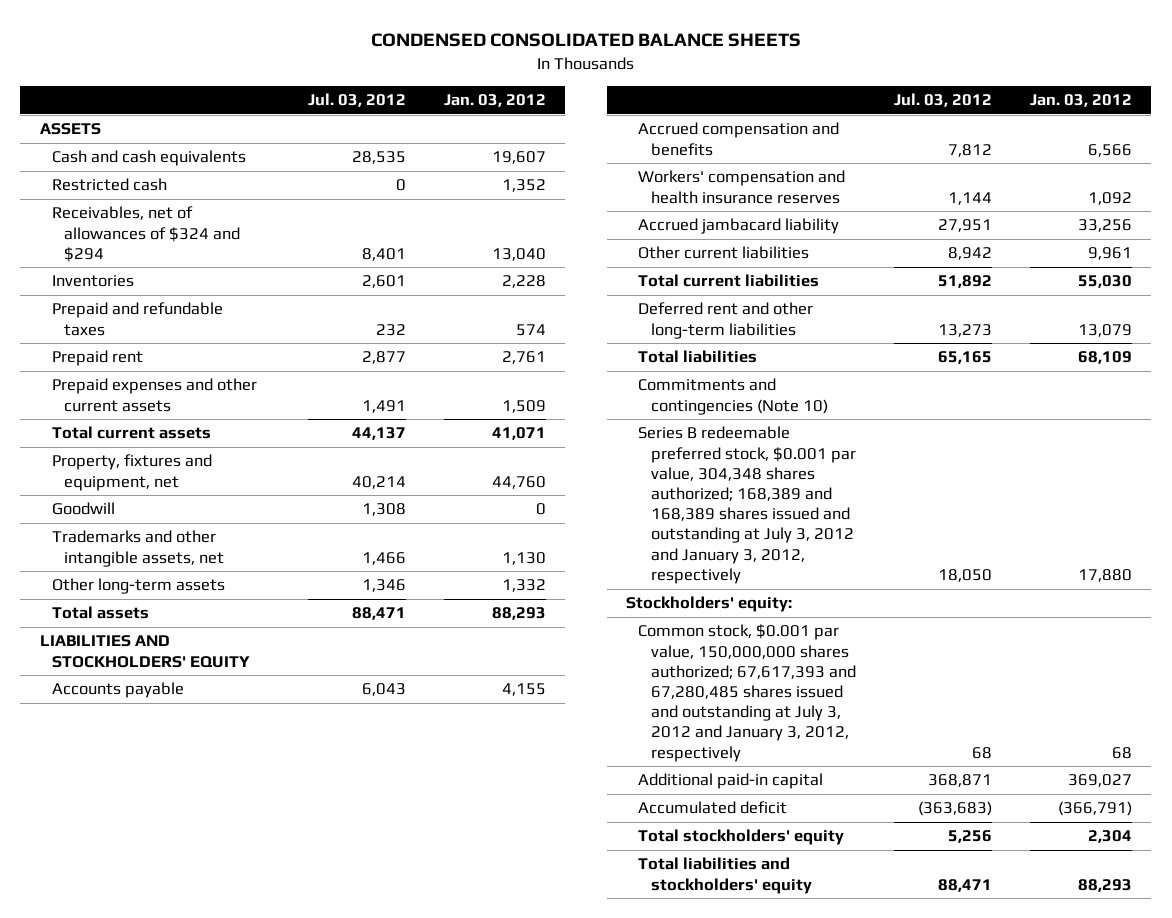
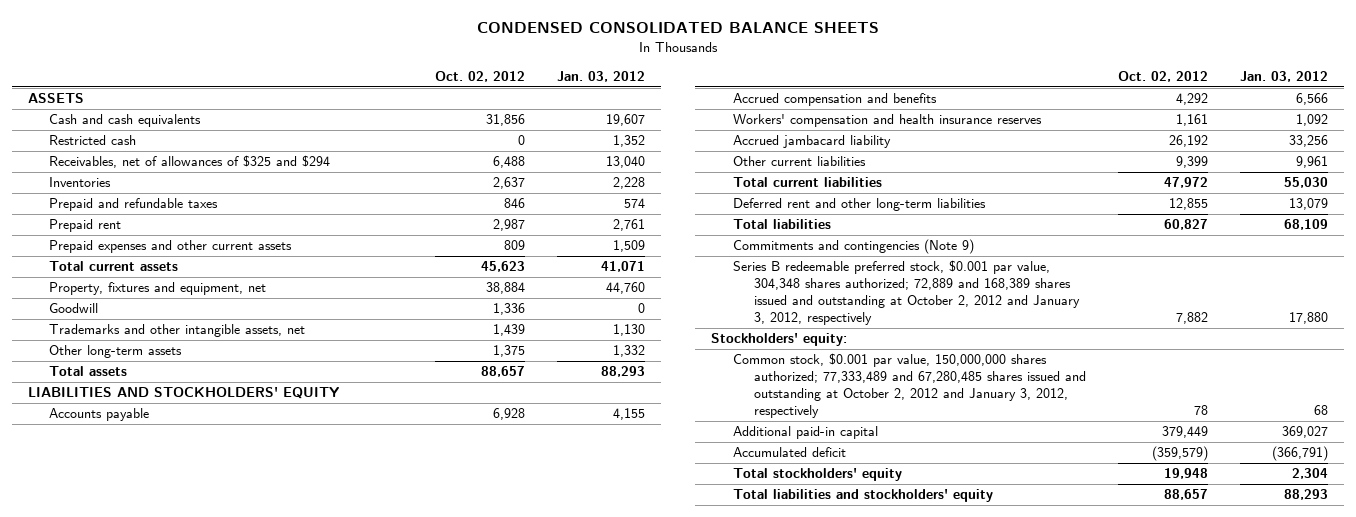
[307,93,406,108] Jul. 03, 2012 -> none
none -> [434,70,525,82] Oct. 02, 2012
[51,206,241,262] Receivables, net of allowances of $324 and $294 -> [49,155,331,169] Receivables, net of allowances of $325 and $294
[638,378,828,415] Commitments and contingencies (Note 10) -> [732,239,974,255] Commitments and contingencies (Note 9)
[638,426,856,584] Series B redeemable preferred stock, $0.001 par value, 304,348 shares authorized; 168,389 and 168,389 shares issued and outstanding at July 3, 2012 and January 3, 2012, respectively -> [732,260,1081,325] Series B redeemable preferred stock, $0.001 par value, 304,348 shares authorized; 72,889 and 168,389 shares issued and outstanding at October 2, 2012 and January 3, 2012, respectively
[638,624,856,762] Common stock, $0.001 par value, 150,000,000 shares authorized; 67,617,393 and 67,280,485 shares issued and outstanding at July 3, 2012 and January 3, 2012, respectively -> [732,353,1087,418] Common stock, $0.001 par value, 150,000,000 shares authorized; 77,333,489 and 67,280,485 shares issued and outstanding at October 2, 2012 and January 3, 2012, respectively

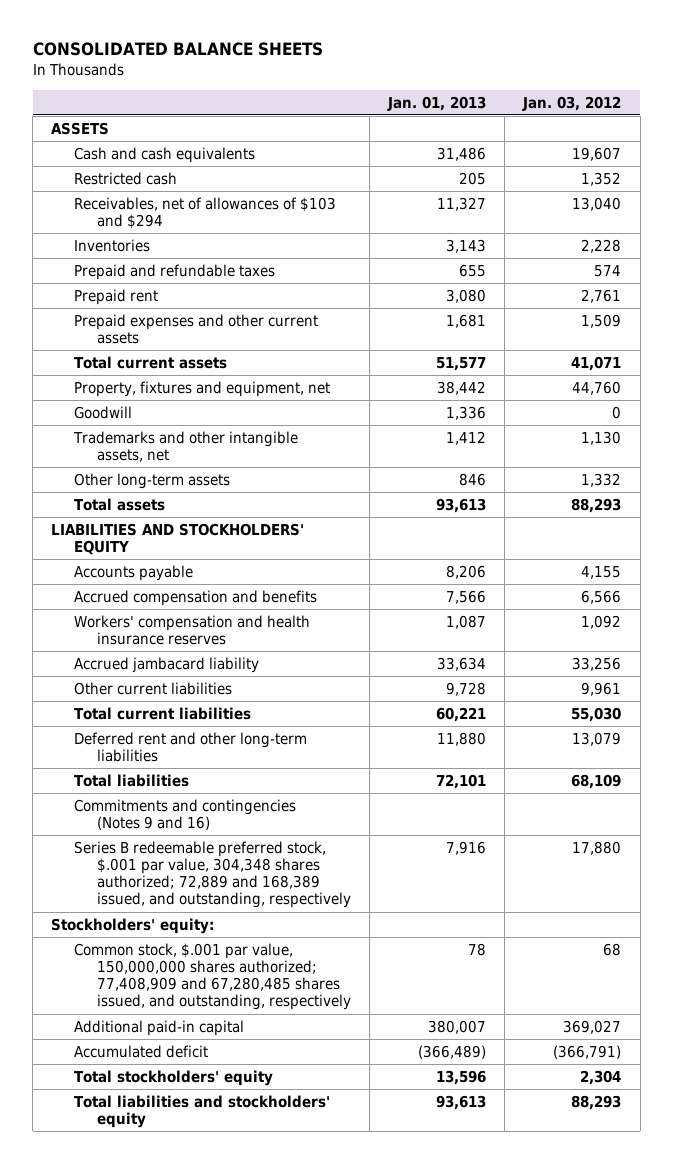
[476,22,879,34] CONDENSED CONSOLIDATED BALANCE SHEETS -> [32,42,323,57] CONSOLIDATED BALANCE SHEETS
[434,70,525,82] Oct. 02, 2012 -> none
none -> [387,95,487,111] Jan. 01, 2013
[49,155,331,169] Receivables, net of allowances of $325 and $294 -> [74,196,337,230] Receivables, net of allowances of $103 and $294
[732,239,974,255] Commitments and contingencies (Note 9) -> [74,798,297,831] Commitments and contingencies (Notes 9 and 16)
[732,260,1081,325] Series B redeemable preferred stock, $0.001 par value, 304,348 shares authorized; 72,889 and 168,389 shares issued and outstanding at October 2, 2012 and January 3, 2012, respectively -> [74,840,352,909] Series B redeemable preferred stock, $.001 par value, 304,348 shares authorized; 72,889 and 168,389 issued, and outstanding, respectively
[732,353,1087,418] Common stock, $0.001 par value, 150,000,000 shares authorized; 77,333,489 and 67,280,485 shares issued and outstanding at October 2, 2012 and January 3, 2012, respectively -> [74,942,352,1011] Common stock, $.001 par value, 150,000,000 shares authorized; 77,408,909 and 67,280,485 shares issued, and outstanding, respectively

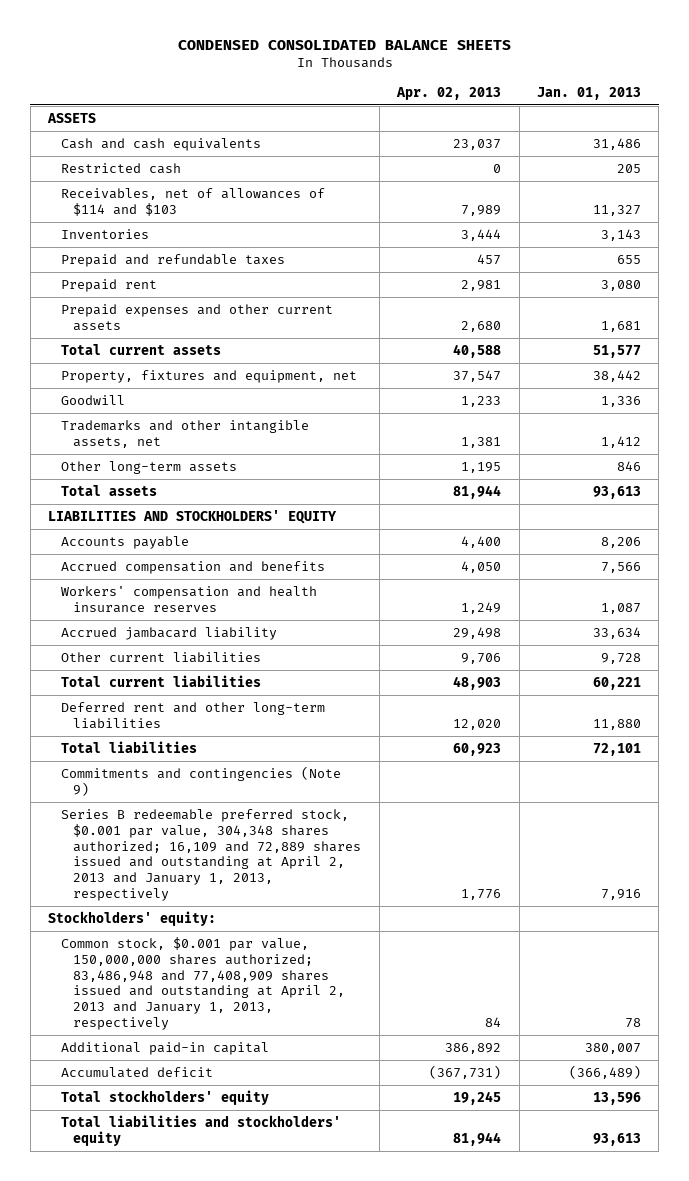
[32,42,323,57] CONSOLIDATED BALANCE SHEETS -> [177,39,511,50] CONDENSED CONSOLIDATED BALANCE SHEETS
[522,95,622,111] Jan. 03, 2012 -> none
none -> [396,86,502,100] Apr. 02, 2013
[74,196,337,230] Receivables, net of allowances of $103 and $294 -> [60,188,325,216] Receivables, net of allowances of $114 and $103
[74,798,297,831] Commitments and contingencies (Notes 9 and 16) -> [60,766,341,796] Commitments and contingencies (Note 9)
[74,840,352,909] Series B redeemable preferred stock, $.001 par value, 304,348 shares authorized; 72,889 and 168,389 issued, and outstanding, respectively -> [60,809,362,901] Series B redeemable preferred stock, $0.001 par value, 304,348 shares authorized; 16,109 and 72,889 shares issued and outstanding at April 2, 2013 and January 1, 2013, respectively
[74,942,352,1011] Common stock, $.001 par value, 150,000,000 shares authorized; 77,408,909 and 67,280,485 shares issued, and outstanding, respectively -> [60,937,346,1030] Common stock, $0.001 par value, 150,000,000 shares authorized; 83,486,948 and 77,408,909 shares issued and outstanding at April 2, 2013 and January 1, 2013, respectively

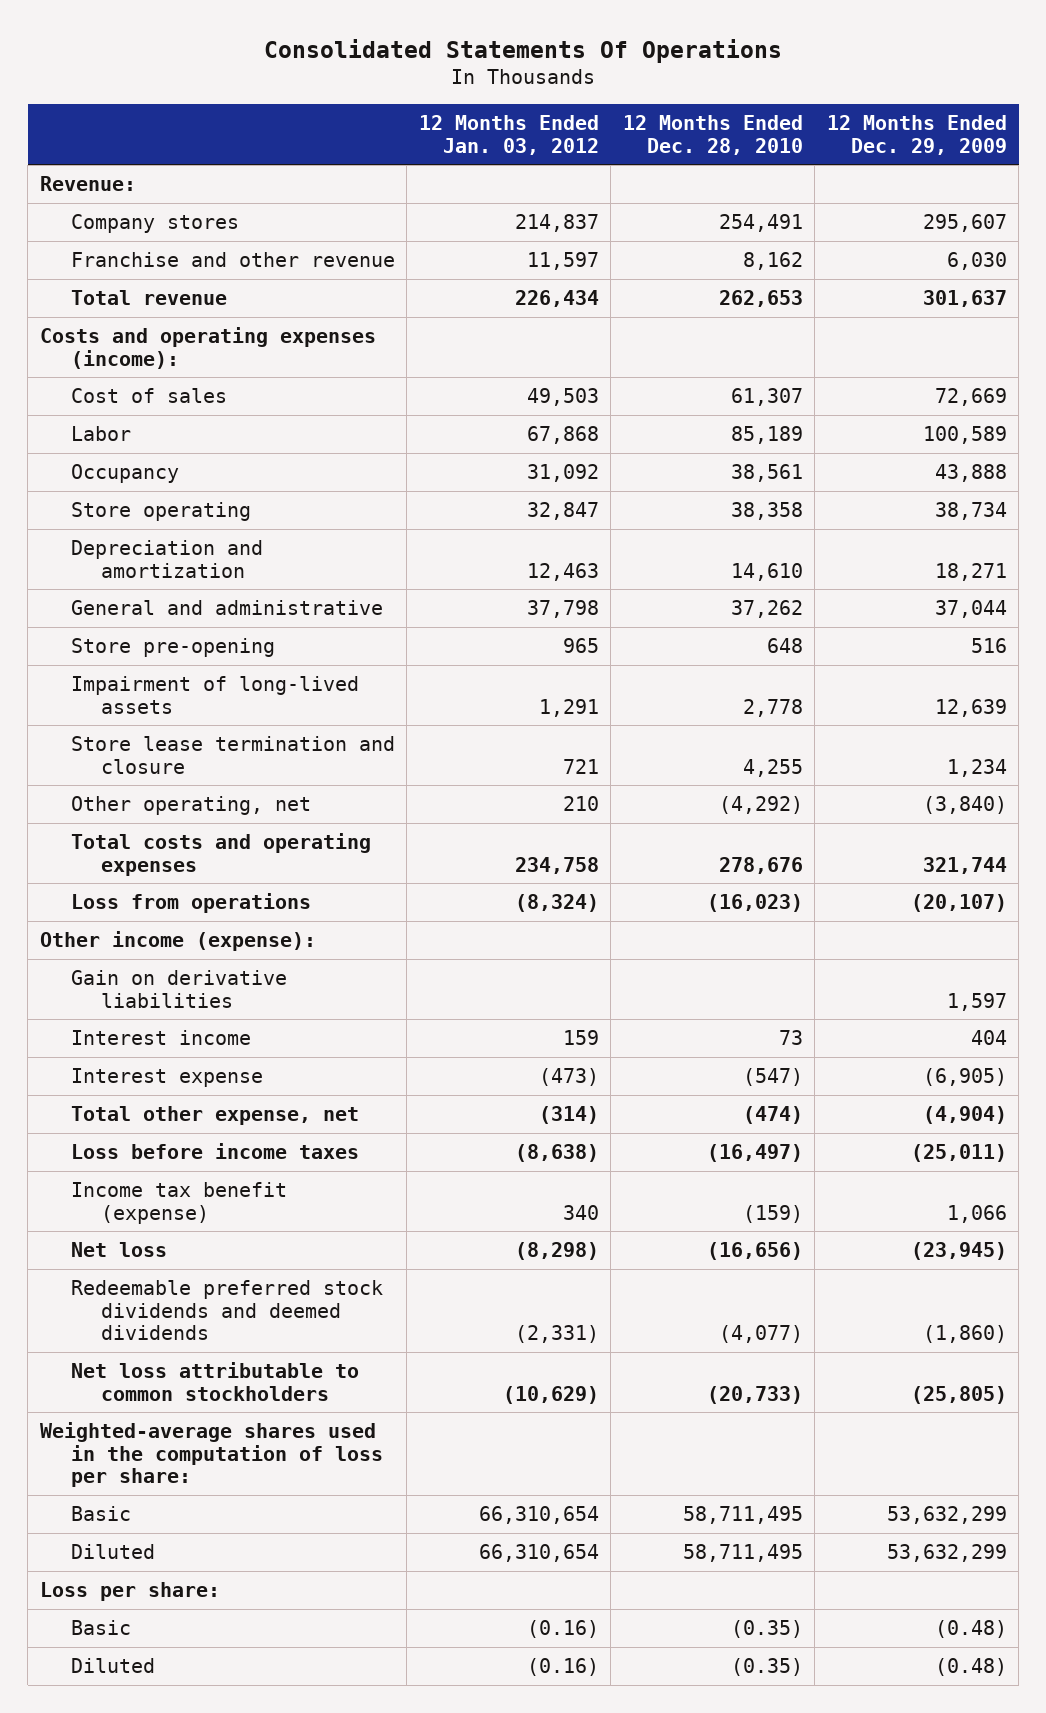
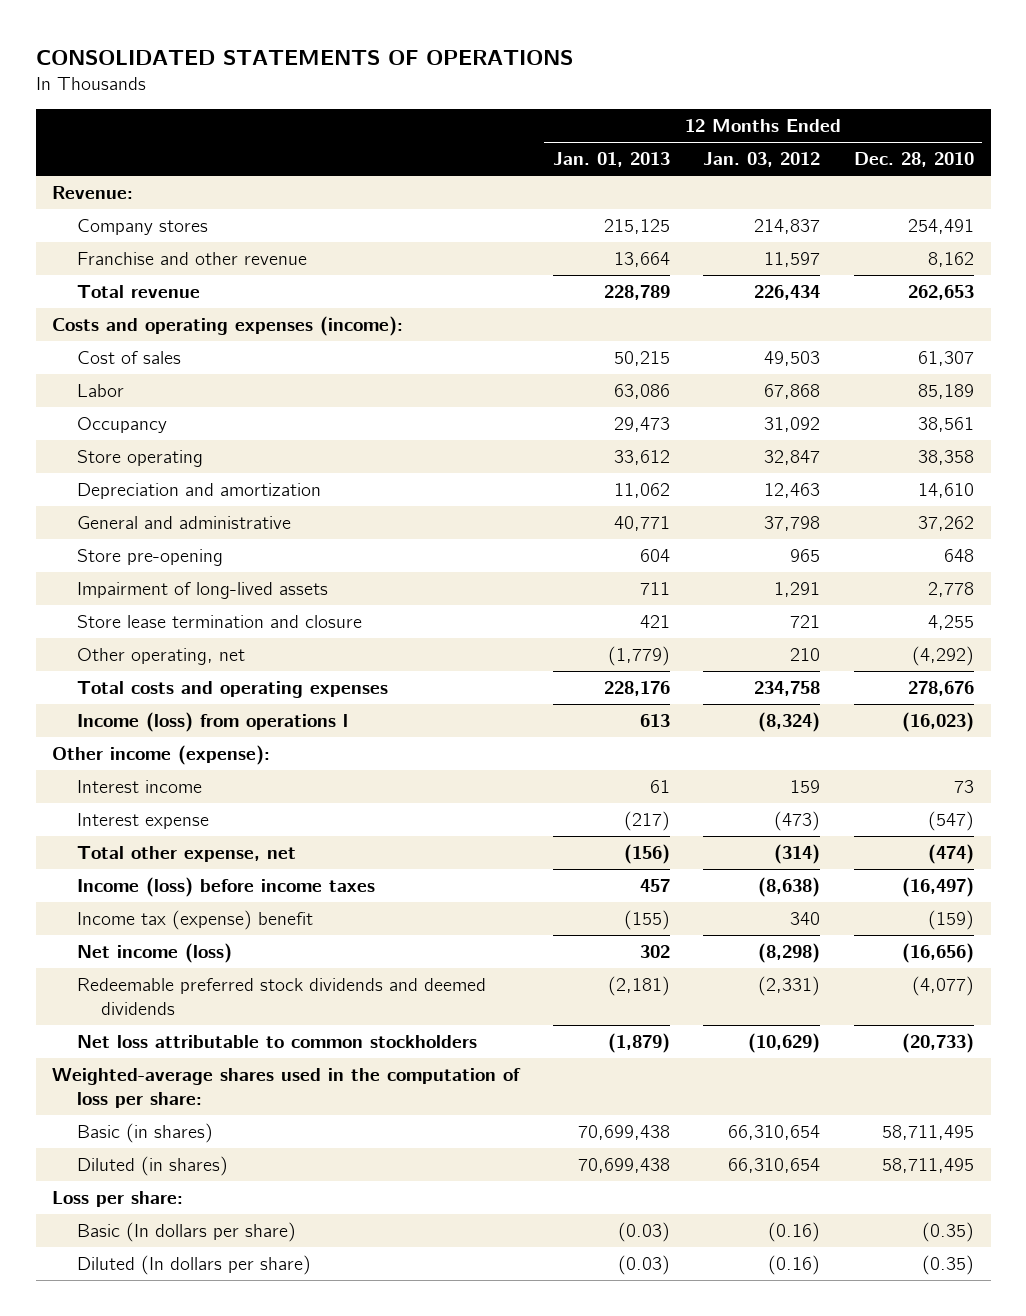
[264,39,783,64] Consolidated Statements Of Operations -> [35,49,573,65] CONSOLIDATED STATEMENTS OF OPERATIONS
[826,114,1007,155] 12 Months Ended Dec. 29, 2009 -> none
none -> [552,152,670,168] Jan. 01, 2013
[70,893,311,914] Loss from operations -> [76,712,348,733] Income (loss) from operations l
[70,970,287,1008] Gain on derivative liabilities -> none
[70,1143,359,1160] Loss before income taxes -> [76,877,375,898] Income (loss) before income taxes
[70,1182,287,1224] Income tax benefit (expense) -> [76,910,313,931] Income tax (expense) benefit
[70,1242,167,1258] Net loss -> [76,943,232,964] Net income (loss)
[70,1506,131,1522] Basic -> [76,1123,213,1144] Basic (in shares)
[70,1544,155,1560] Diluted -> [76,1156,228,1177] Diluted (in shares)
[70,1620,131,1636] Basic -> [76,1222,296,1243] Basic (In dollars per share)
[70,1658,155,1674] Diluted -> [76,1255,311,1276] Diluted (In dollars per share)

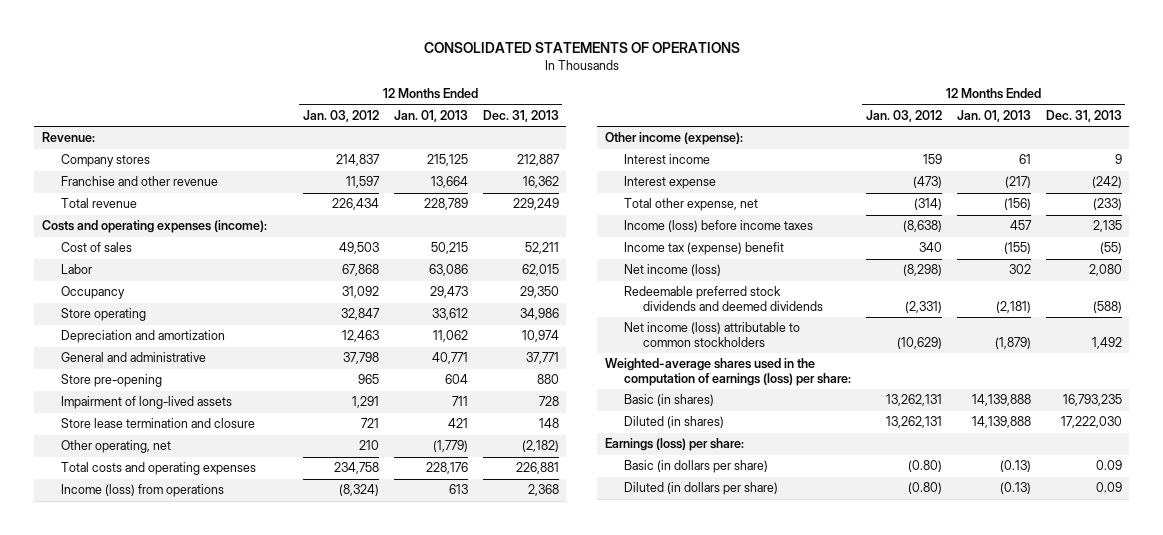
[853,152,974,168] Dec. 28, 2010 -> none
none -> [482,109,559,122] Dec. 31, 2013
[76,712,348,733] Income (loss) from operations l -> [60,484,224,498] Income (loss) from operations
[76,1035,477,1049] Net loss attributable to common stockholders -> [623,322,800,348] Net income (loss) attributable to common stockholders
[52,1068,522,1108] Weighted-average shares used in the computation of loss per share: -> [604,358,851,387] Weighted-average shares used in the computation of earnings (loss) per share:
[577,1125,670,1141] 70,699,438 -> [971,394,1031,407] 14,139,888
[728,1125,821,1141] 66,310,654 -> [885,394,942,407] 13,262,131
[577,1158,670,1174] 70,699,438 -> [971,416,1031,429] 14,139,888
[728,1158,821,1174] 66,310,654 -> [885,416,942,429] 13,262,131
[52,1191,184,1208] Loss per share: -> [604,438,744,452] Earnings (loss) per share:
[76,1222,296,1243] Basic (In dollars per share) -> [623,460,768,474] Basic (in dollars per share)
[617,1222,670,1243] (0.03) -> [999,460,1031,473] (0.13)
[768,1222,821,1243] (0.16) -> [907,460,942,473] (0.80)
[76,1255,311,1276] Diluted (In dollars per share) -> [623,482,778,496] Diluted (in dollars per share)
[617,1255,670,1276] (0.03) -> [999,482,1031,495] (0.13)
[768,1255,821,1276] (0.16) -> [907,482,942,495] (0.80)

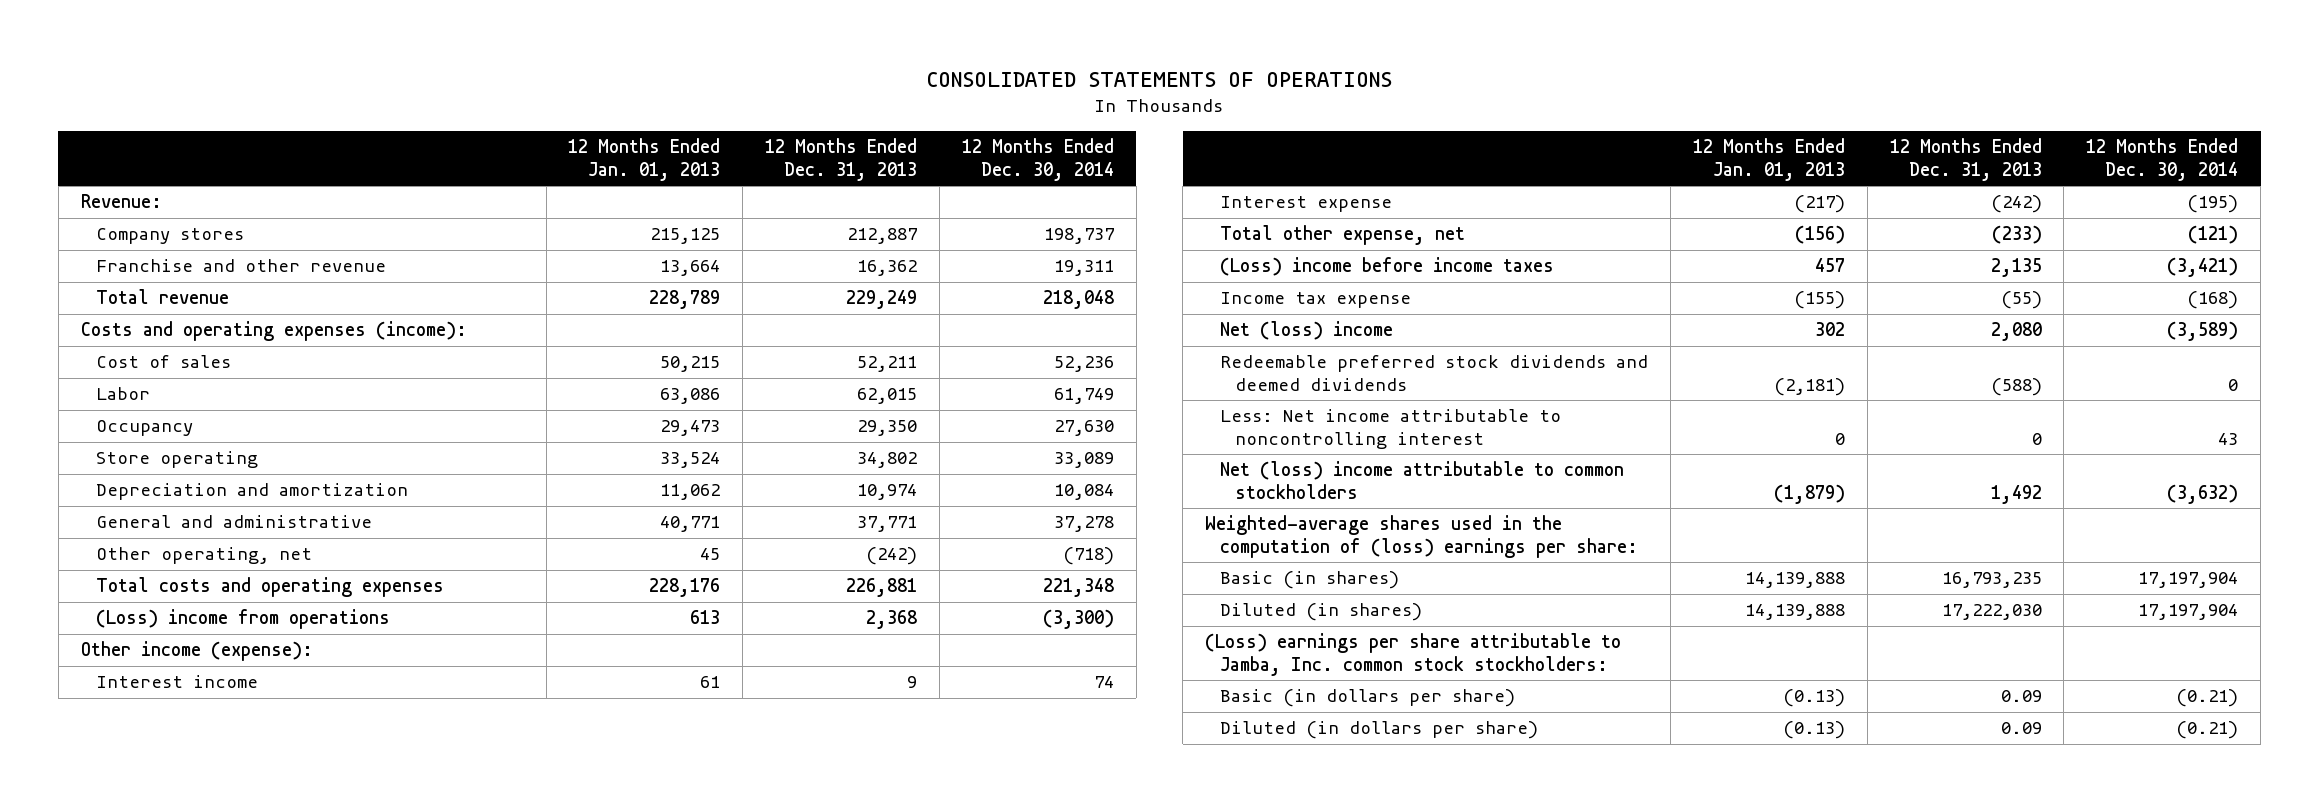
[302,109,379,122] Jan. 03, 2012 -> none
none -> [961,138,1114,181] 12 Months Ended Dec. 30, 2014
[431,308,468,321] 33,612 -> [660,452,721,469] 33,524
[519,308,559,321] 34,986 -> [857,452,918,469] 34,802
[60,374,162,388] Store pre-opening -> none
[60,396,232,410] Impairment of long-lived assets -> none
[60,418,255,429] Store lease termination and closure -> none
[432,440,468,453] (1,779) -> [700,548,721,561] 45
[521,440,559,453] (2,182) -> [866,547,918,566] (242)
[60,484,224,498] Income (loss) from operations -> [95,609,390,630] (Loss) income from operations
[623,220,813,233] Income (loss) before income taxes -> [1220,257,1555,277] (Loss) income before income taxes
[623,242,784,256] Income tax (expense) benefit -> [1220,292,1412,309] Income tax expense
[623,264,721,277] Net income (loss) -> [1220,321,1394,341] Net (loss) income
none -> [1220,409,1562,449] Less: Net income attributable to noncontrolling interest
[623,322,800,348] Net income (loss) attributable to common stockholders -> [1220,461,1625,499] Net (loss) income attributable to common stockholders
[604,358,851,387] Weighted-average shares used in the computation of earnings (loss) per share: -> [1204,515,1639,558] Weighted-average shares used in the computation of (loss) earnings per share:
[604,438,744,452] Earnings (loss) per share: -> [1204,633,1621,676] (Loss) earnings per share attributable to Jamba, Inc. common stock stockholders:

